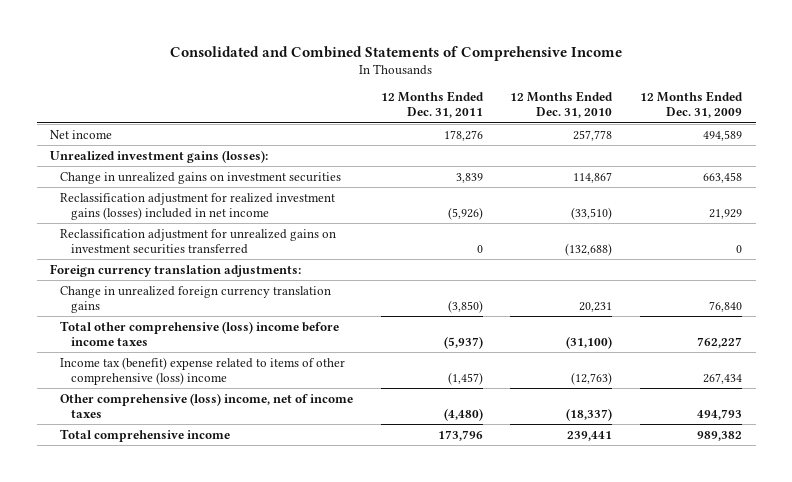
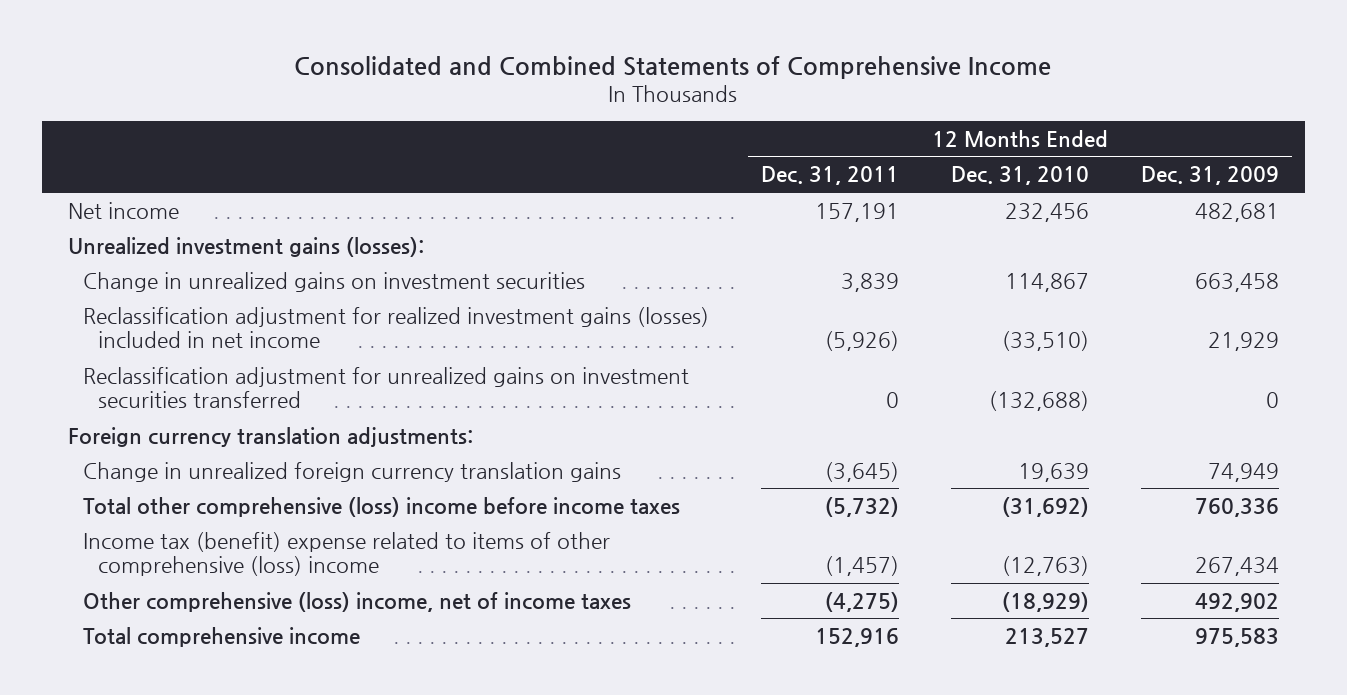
[443,129,483,141] 178,276 -> [814,202,899,222] 157,191
[573,129,613,141] 257,778 -> [1004,202,1089,222] 232,456
[702,129,742,141] 494,589 -> [1194,202,1279,222] 482,681
[447,299,483,313] (3,850) -> [824,461,899,482] (3,645)
[579,301,613,312] 20,231 -> [1017,462,1089,482] 19,639
[708,300,742,312] 76,840 -> [1207,462,1279,482] 74,949
[443,335,483,349] (5,937) -> [824,496,899,517] (5,732)
[566,335,613,349] (31,100) -> [1001,496,1089,517] (31,692)
[696,336,742,348] 762,227 -> [1194,497,1279,517] 760,336
[443,407,483,421] (4,480) -> [824,591,899,612] (4,275)
[566,407,613,421] (18,337) -> [1001,591,1089,612] (18,929)
[696,408,742,420] 494,793 -> [1194,592,1279,612] 492,902
[437,429,483,441] 173,796 -> [814,627,899,647] 152,916
[567,430,613,441] 239,441 -> [1004,627,1089,647] 213,527
[696,430,742,441] 989,382 -> [1194,627,1279,647] 975,583

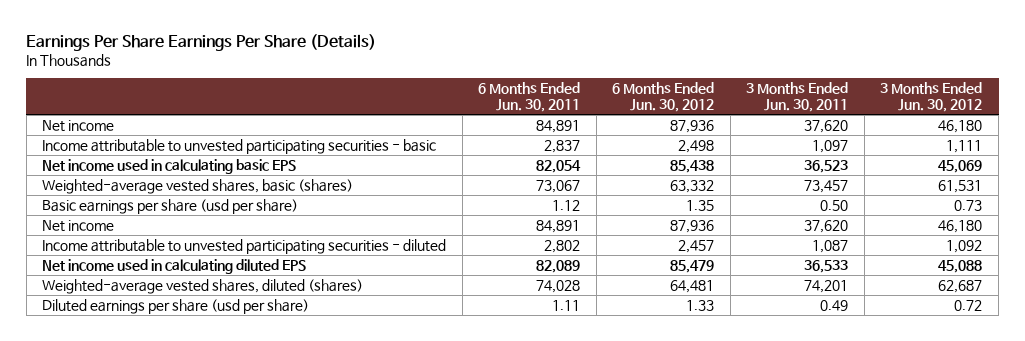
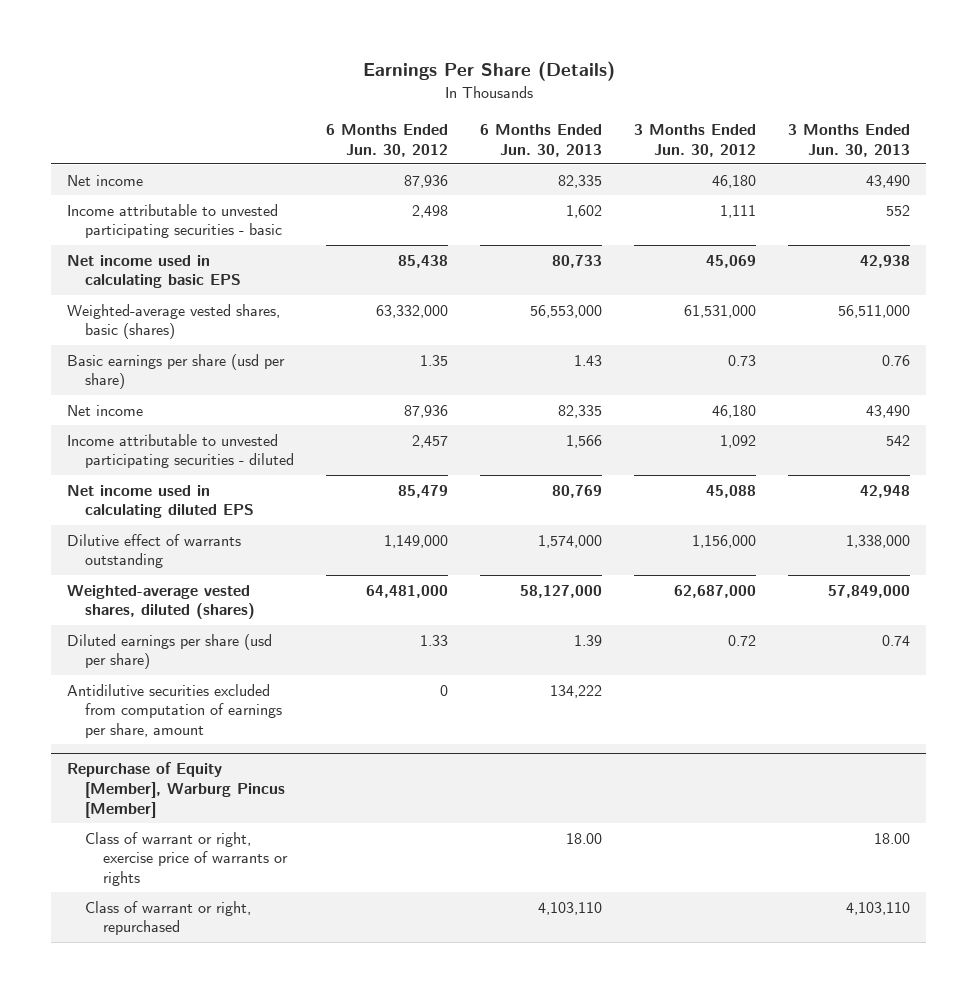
[26,33,377,51] Earnings Per Share Earnings Per Share (Details) -> [362,61,615,82] Earnings Per Share (Details)
[478,82,581,113] 6 Months Ended Jun. 30, 2011 -> none
[746,82,849,113] 3 Months Ended Jun. 30, 2011 -> none
none -> [480,124,603,157] 6 Months Ended Jun. 30, 2013
none -> [788,124,911,157] 3 Months Ended Jun. 30, 2013
[670,179,715,193] 63,332 -> [376,304,449,318] 63,332,000
[938,179,983,193] 61,531 -> [684,304,757,318] 61,531,000
none -> [67,533,242,569] Dilutive effect of warrants outstanding
[670,279,715,293] 64,481 -> [366,584,449,598] 64,481,000
[938,279,983,293] 62,687 -> [674,584,757,598] 62,687,000
none -> [67,683,283,738] Antidilutive securities excluded from computation of earnings per share, amount
none -> [67,762,286,818] Repurchase of Equity [Member], Warburg Pincus [Member]
none -> [85,831,289,886] Class of warrant or right, exercise price of warrants or rights
none -> [85,900,252,936] Class of warrant or right, repurchased

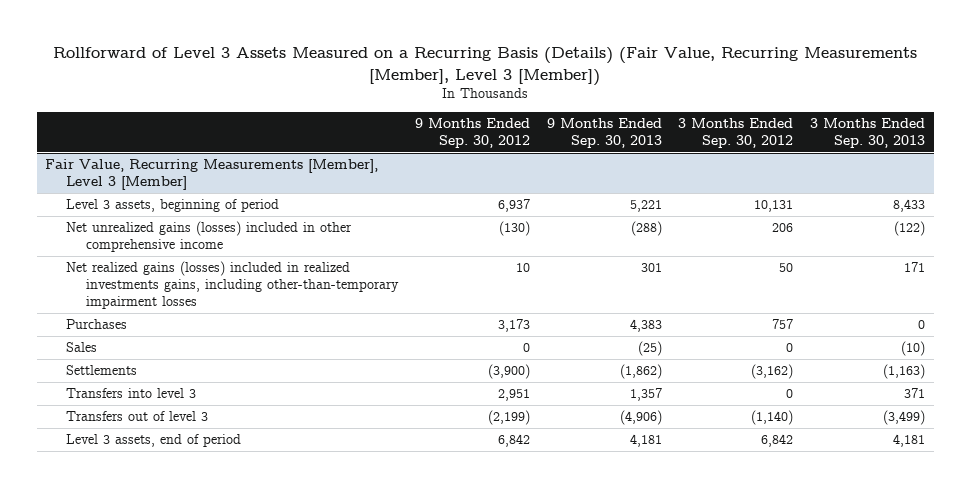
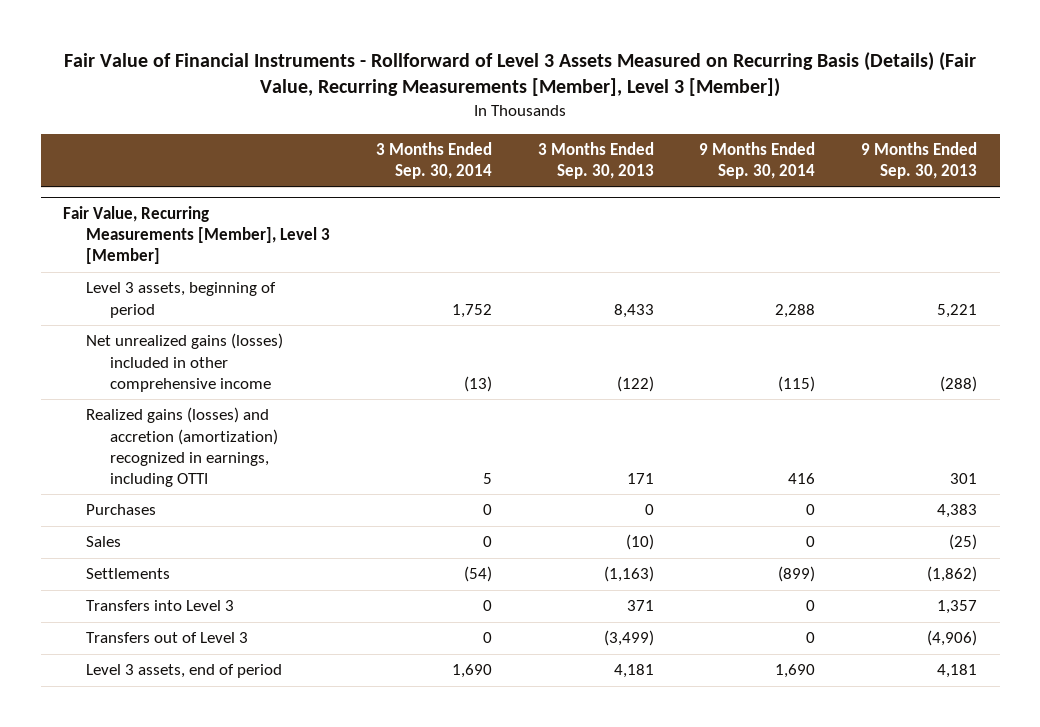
[53,47,918,86] Rollforward of Level 3 Assets Measured on a Recurring Basis (Details) (Fair Value, Recurring Measurements [Member], Level 3 [Member]) -> [64,52,977,98] Fair Value of Financial Instruments - Rollforward of Level 3 Assets Measured on Recurring Basis (Details) (Fair Value, Recurring Measurements [Member], Level 3 [Member])
[415,118,531,149] 9 Months Ended Sep. 30, 2012 -> none
[678,118,794,149] 3 Months Ended Sep. 30, 2012 -> none
none -> [376,141,493,180] 3 Months Ended Sep. 30, 2014
none -> [699,141,816,180] 9 Months Ended Sep. 30, 2014
[65,261,400,309] Net realized gains (losses) included in realized investments gains, including other-than-temporary impairment losses -> [86,407,278,487] Realized gains (losses) and accretion (amortization) recognized in earnings, including OTTI
[65,388,196,399] Transfers into level 3 -> [86,600,235,612] Transfers into Level 3
[65,411,208,422] Transfers out of level 3 -> [86,632,249,644] Transfers out of Level 3

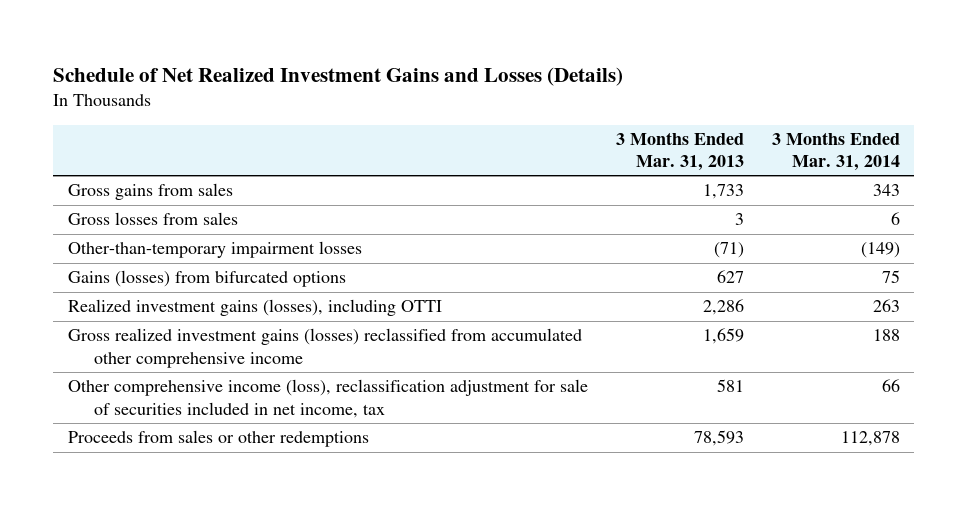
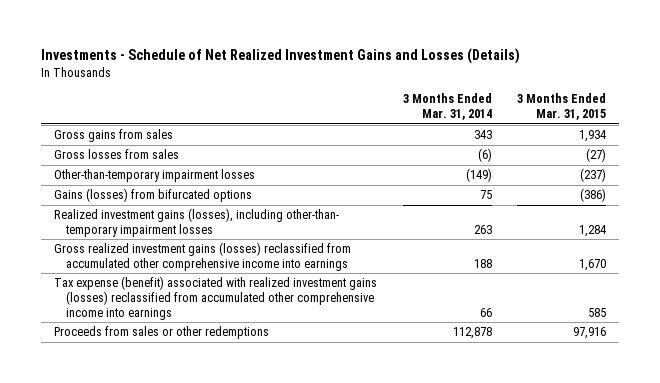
[53,66,624,86] Schedule of Net Realized Investment Gains and Losses (Details) -> [41,48,521,65] Investments - Schedule of Net Realized Investment Gains and Losses (Details)
[615,131,744,172] 3 Months Ended Mar. 31, 2013 -> none
none -> [516,93,606,121] 3 Months Ended Mar. 31, 2015
[890,212,900,226] 6 -> [477,148,492,163] (6)
[67,299,442,317] Realized investment gains (losses), including OTTI -> [54,208,340,237] Realized investment gains (losses), including other-than- temporary impairment losses
[67,328,582,368] Gross realized investment gains (losses) reclassified from accumulated other comprehensive income -> [54,242,352,271] Gross realized investment gains (losses) reclassified from accumulated other comprehensive income into earnings
[67,379,588,418] Other comprehensive income (loss), reclassification adjustment for sale of securities included in net income, tax -> [54,276,378,320] Tax expense (benefit) associated with realized investment gains (losses) reclassified from accumulated other comprehensive income into earnings

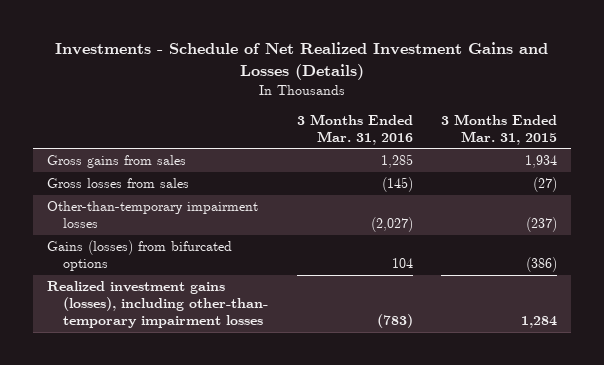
[402,93,492,121] 3 Months Ended Mar. 31, 2014 -> none
none -> [296,113,413,145] 3 Months Ended Mar. 31, 2016
[54,242,352,271] Gross realized investment gains (losses) reclassified from accumulated other comprehensive income into earnings -> none
[54,276,378,320] Tax expense (benefit) associated with realized investment gains (losses) reclassified from accumulated other comprehensive income into earnings -> none
[54,326,270,340] Proceeds from sales or other redemptions -> none

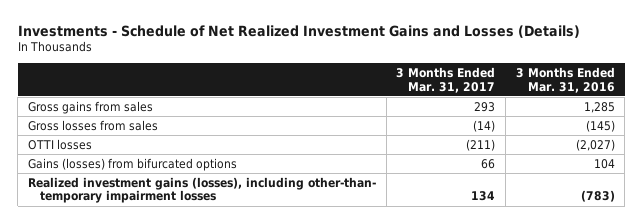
[440,113,557,145] 3 Months Ended Mar. 31, 2015 -> none
none -> [396,66,496,93] 3 Months Ended Mar. 31, 2017
[47,201,259,229] Other-than-temporary impairment losses -> [27,138,92,150] OTTI losses

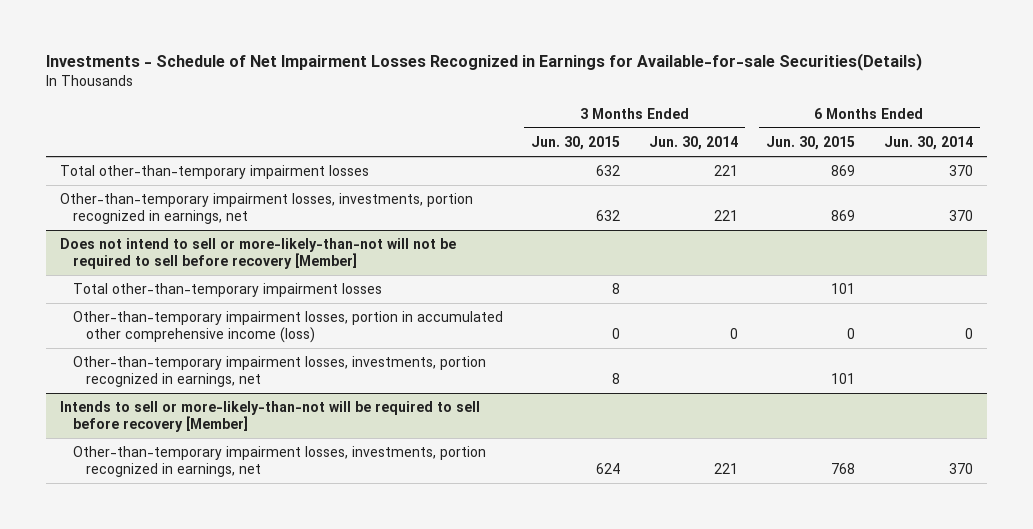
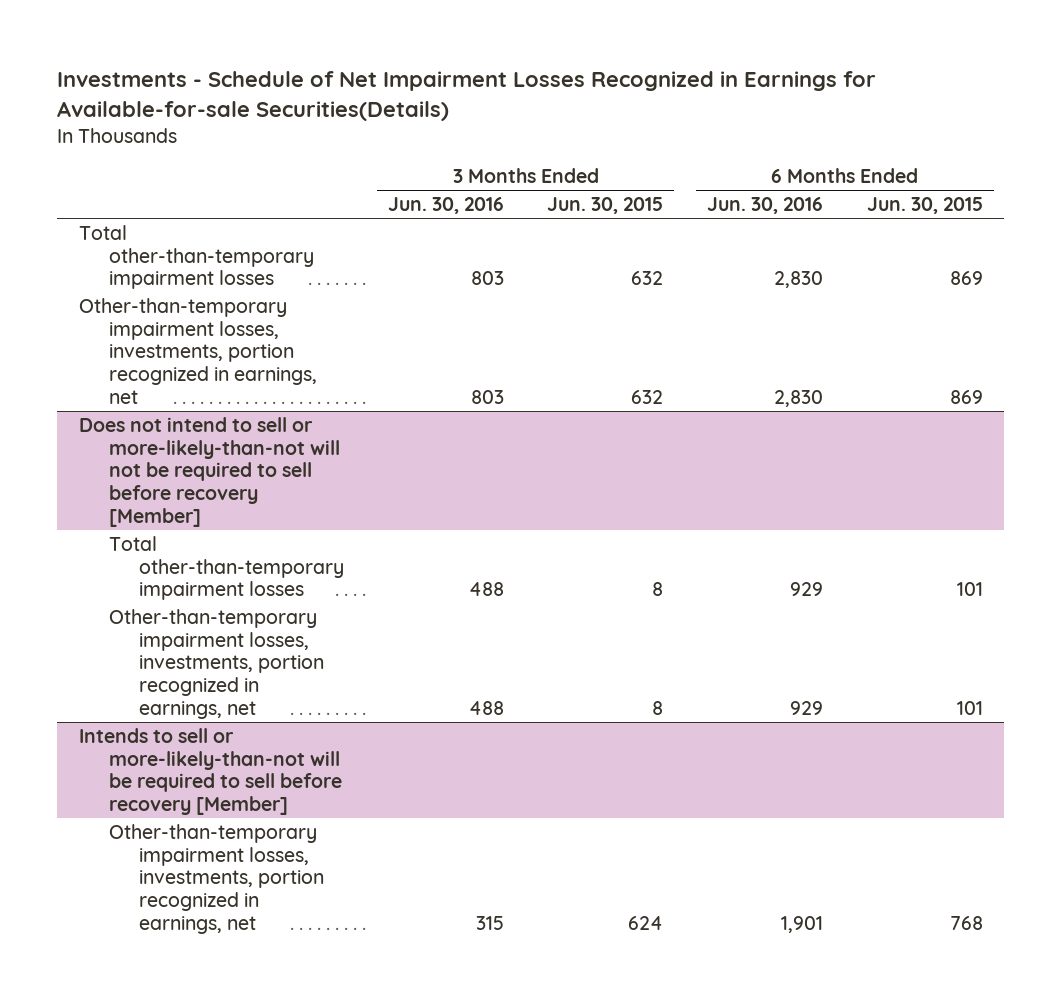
[648,135,738,150] Jun. 30, 2014 -> none
[883,135,973,150] Jun. 30, 2014 -> none
none -> [387,197,504,215] Jun. 30, 2016
none -> [707,197,824,215] Jun. 30, 2016
[72,310,503,344] Other-than-temporary impairment losses, portion in accumulated other comprehensive income (loss) -> none

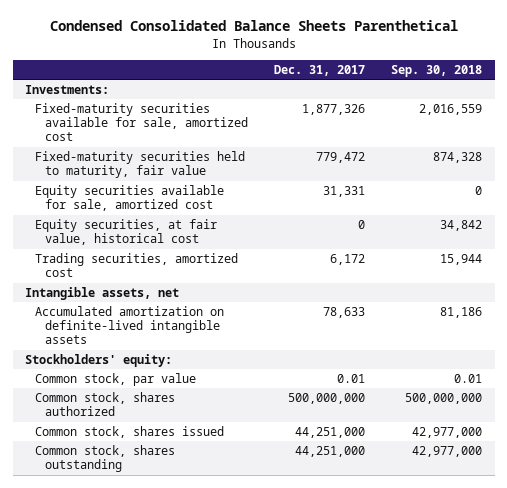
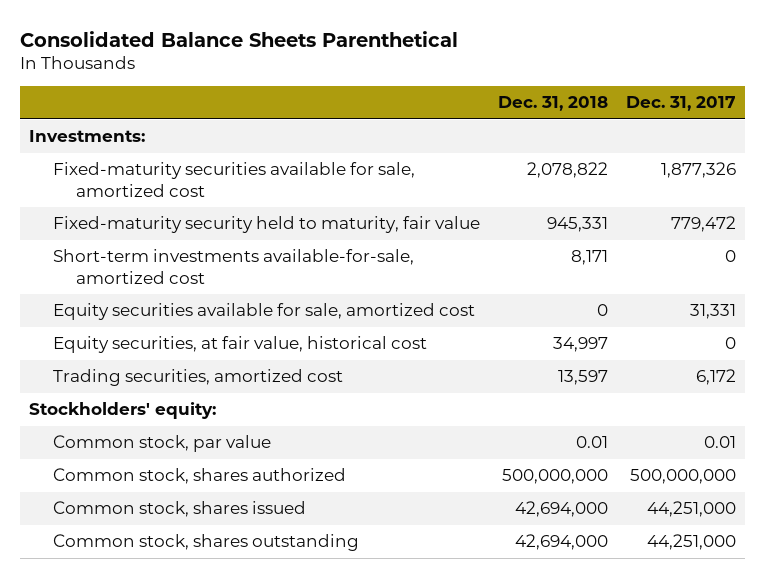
[49,20,458,32] Condensed Consolidated Balance Sheets Parenthetical -> [20,30,459,47] Consolidated Balance Sheets Parenthetical
[390,65,482,78] Sep. 30, 2018 -> none
none -> [497,96,608,112] Dec. 31, 2018
[35,151,246,179] Fixed-maturity securities held to maturity, fair value -> [52,216,480,234] Fixed-maturity security held to maturity, fair value
none -> [52,249,414,284] Short-term investments available-for-sale, amortized cost
[25,287,180,301] Intangible assets, net -> none
[35,306,225,345] Accumulated amortization on definite-lived intangible assets -> none

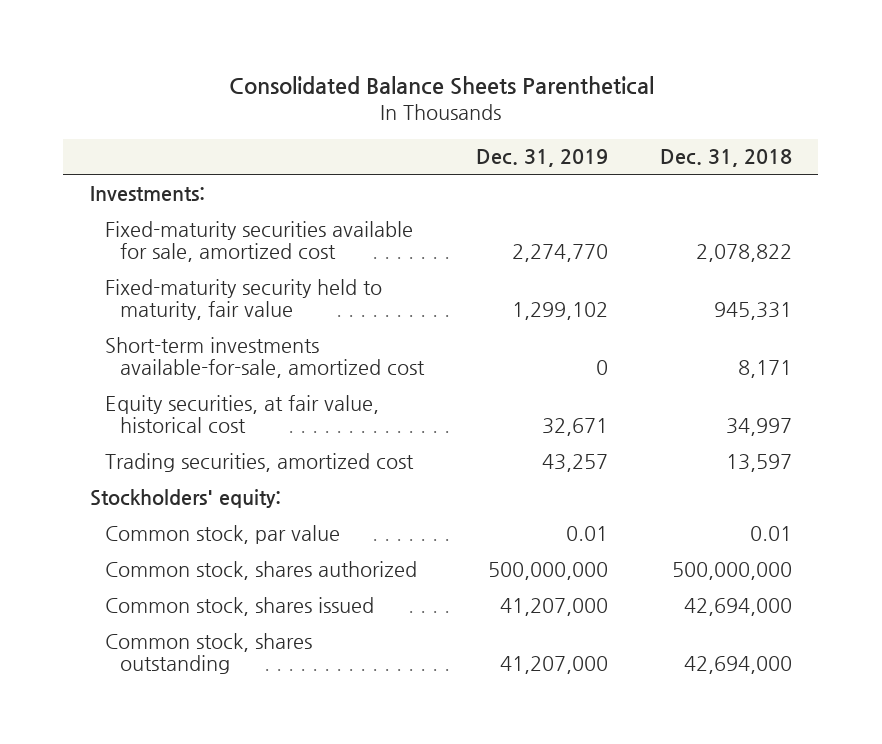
[625,96,736,112] Dec. 31, 2017 -> none
none -> [476,149,609,168] Dec. 31, 2019
[52,303,475,321] Equity securities available for sale, amortized cost -> none

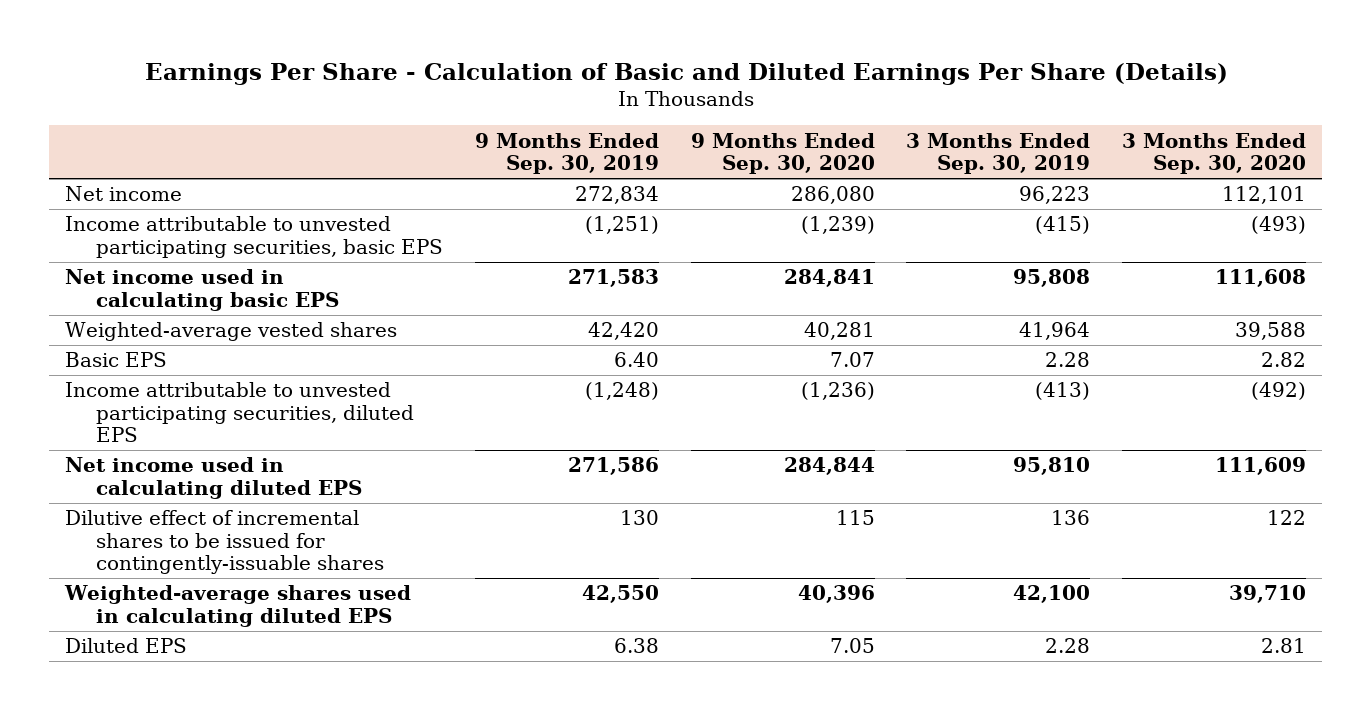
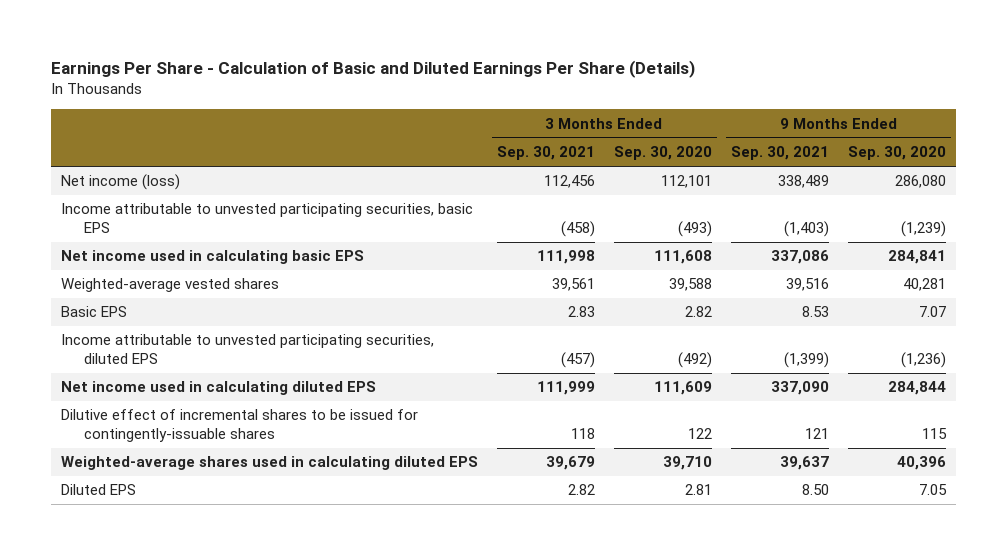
[474,132,659,175] 9 Months Ended Sep. 30, 2019 -> none
[906,132,1091,175] 3 Months Ended Sep. 30, 2019 -> none
none -> [496,146,595,161] Sep. 30, 2021
none -> [731,146,830,161] Sep. 30, 2021
[65,186,183,202] Net income -> [60,174,180,191] Net income (loss)

